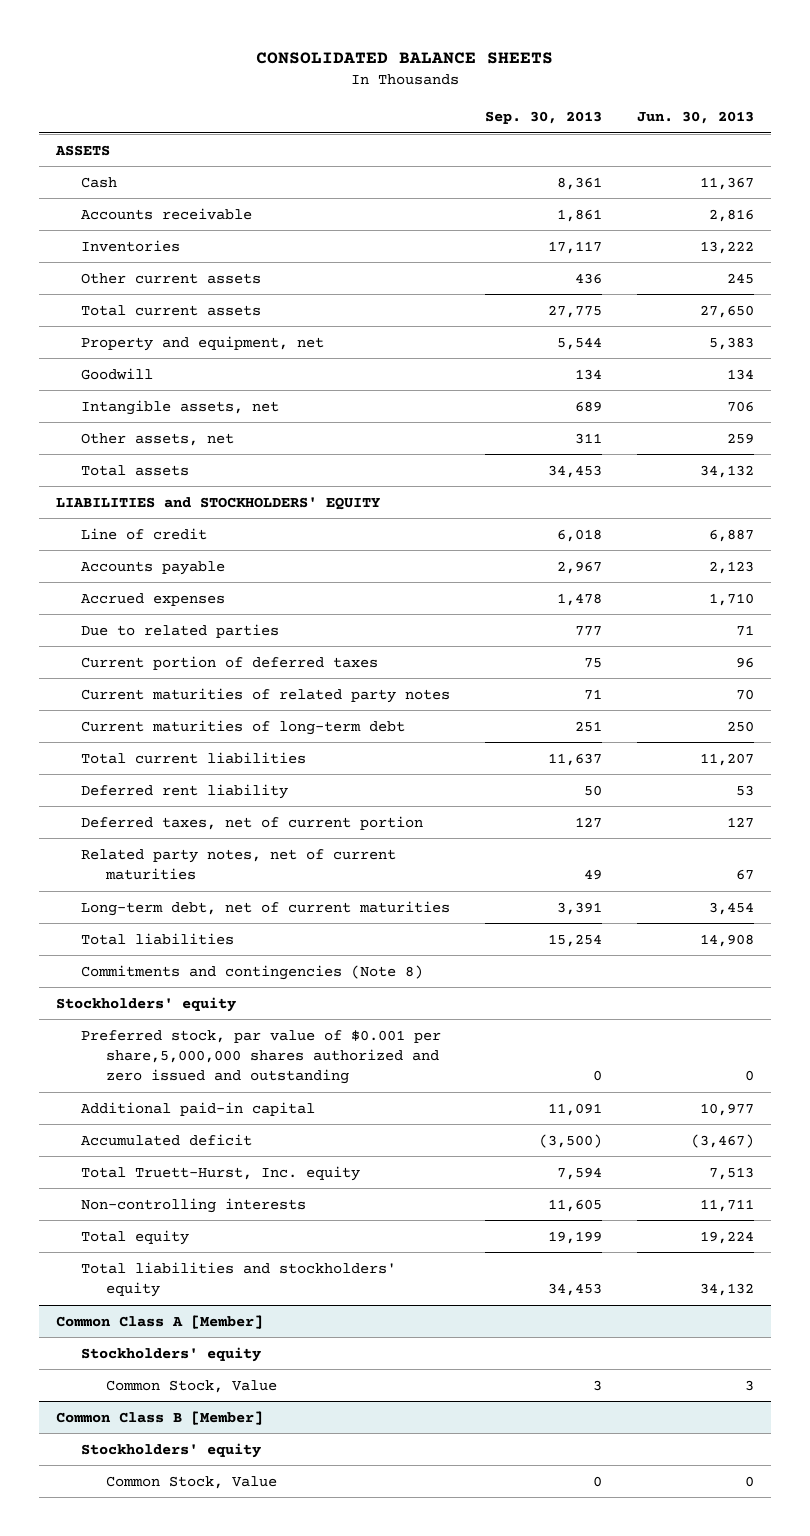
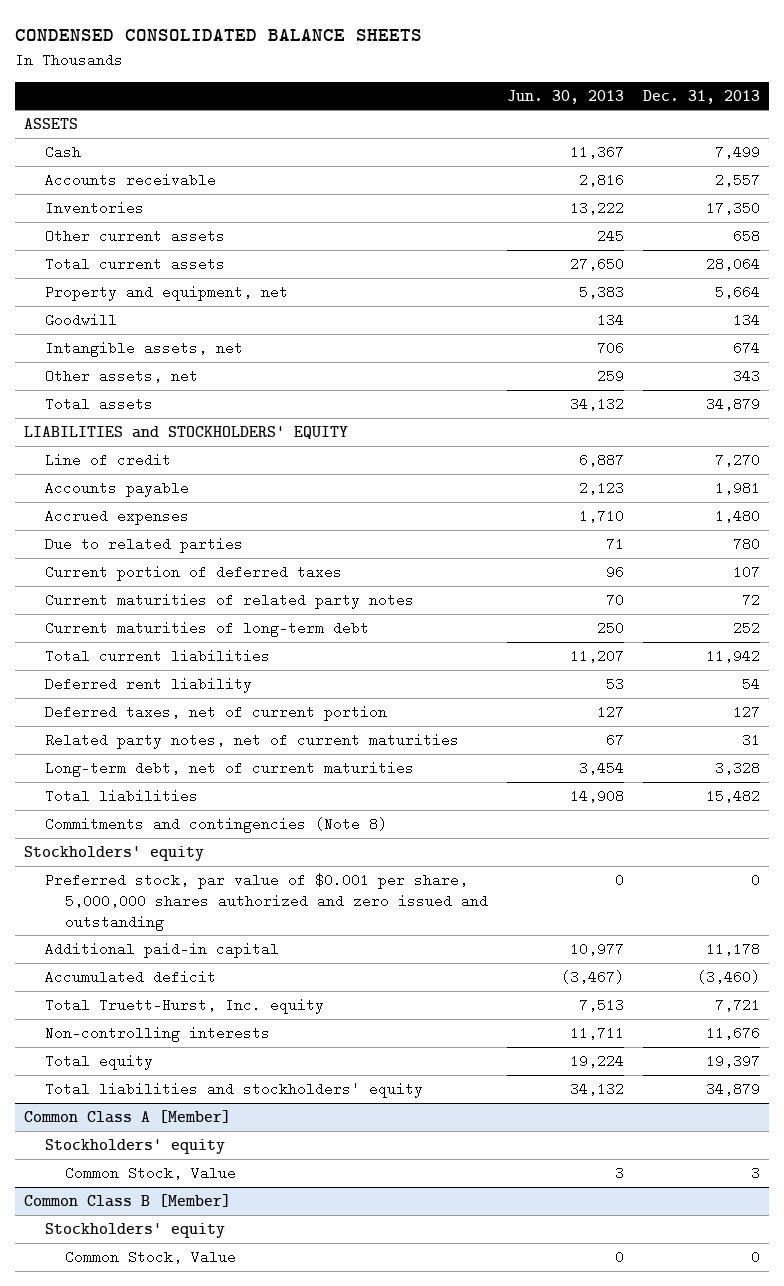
[256,52,554,65] CONSOLIDATED BALANCE SHEETS -> [14,29,422,42] CONDENSED CONSOLIDATED BALANCE SHEETS
[484,110,602,124] Sep. 30, 2013 -> none
none -> [642,89,760,104] Dec. 31, 2013
[81,1029,442,1085] Preferred stock, par value of $0.001 per share,5,000,000 shares authorized and zero issued and outstanding -> [44,873,489,931] Preferred stock, par value of $0.001 per share, 5,000,000 shares authorized and zero issued and outstanding

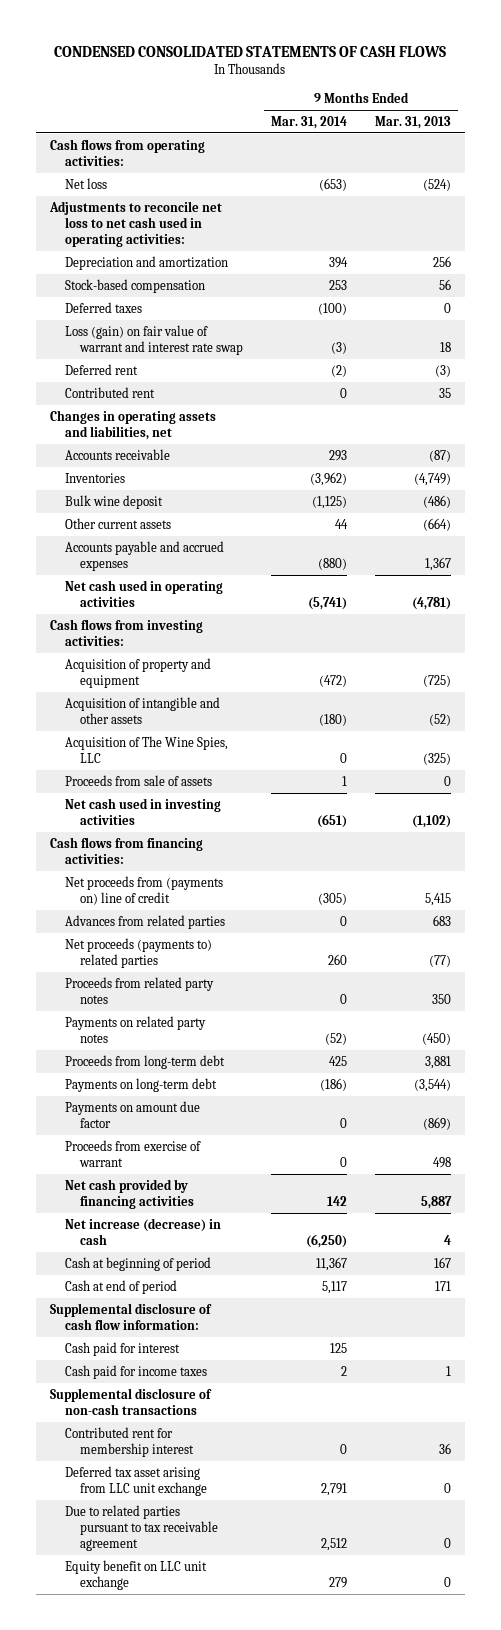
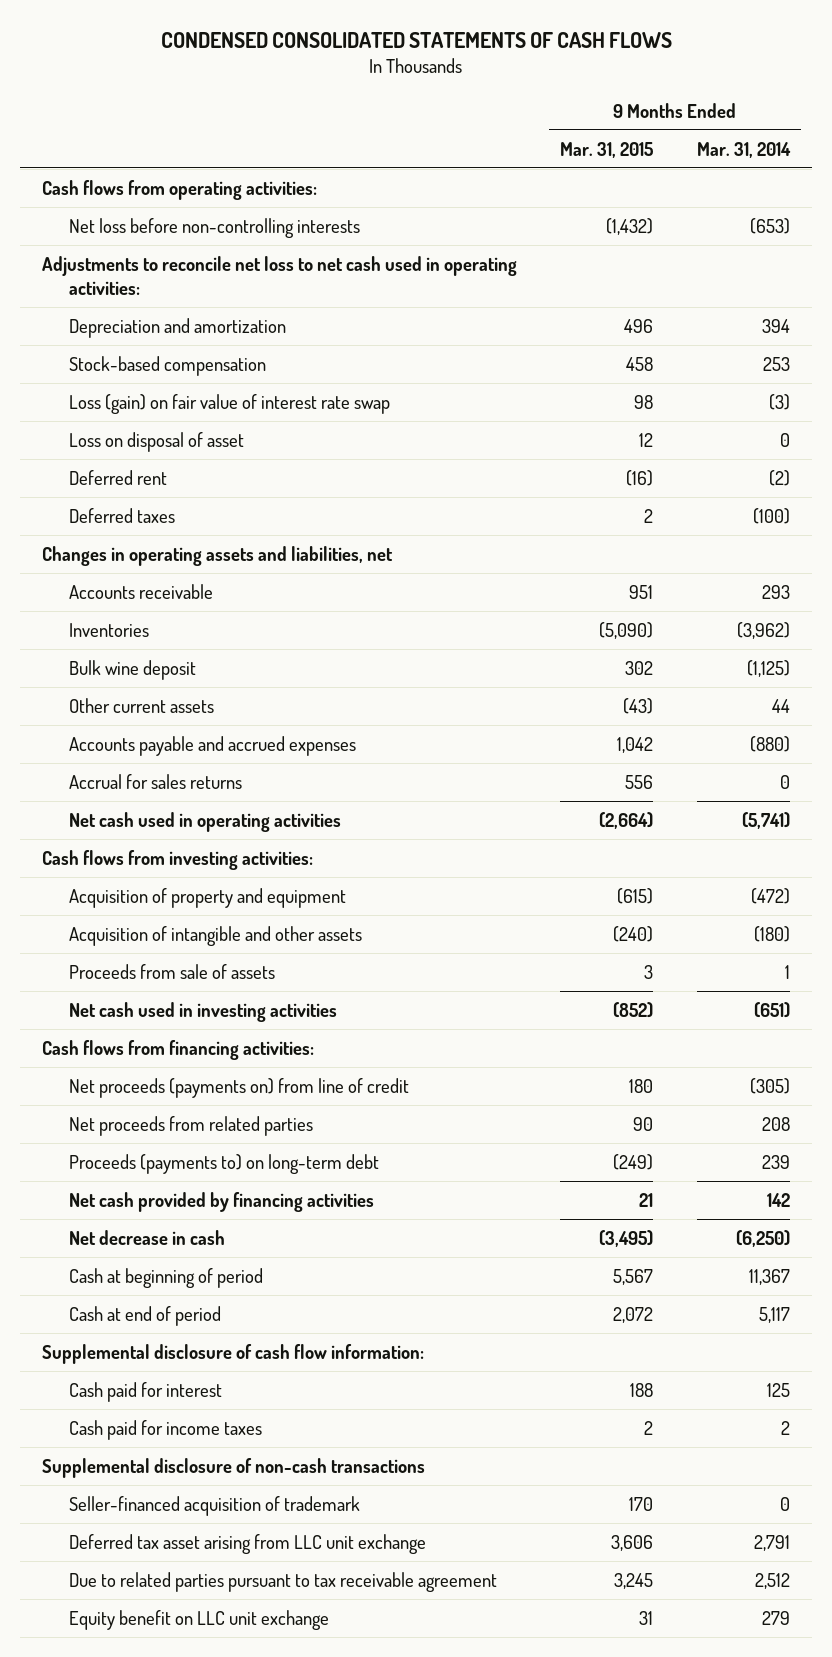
[374,116,451,130] Mar. 31, 2013 -> none
none -> [560,141,654,158] Mar. 31, 2015
[64,177,107,189] Net loss -> [69,217,361,238] Net loss before non-controlling interests
[64,324,243,356] Loss (gain) on fair value of warrant and interest rate swap -> [69,393,391,414] Loss (gain) on fair value of interest rate swap
none -> [69,431,245,452] Loss on disposal of asset
[64,386,155,398] Contributed rent -> none
[64,301,142,313] Deferred taxes -> [69,507,176,523] Deferred taxes
none -> [69,773,243,789] Accrual for sales returns
[64,735,228,764] Acquisition of The Wine Spies, LLC -> none
[64,914,225,929] Advances from related parties -> none
[64,976,214,1005] Proceeds from related party notes -> none
[64,1015,206,1044] Payments on related party notes -> none
[64,1054,225,1069] Proceeds from long-term debt -> none
[64,1100,200,1129] Payments on amount due factor -> none
[64,1139,201,1168] Proceeds from exercise of warrant -> none
[64,875,223,906] Net proceeds from (payments on) line of credit -> [69,1077,410,1098] Net proceeds (payments on) from line of credit
[64,937,212,969] Net proceeds (payments to) related parties -> [69,1115,314,1136] Net proceeds from related parties
[327,954,347,966] 260 -> [762,1116,791,1131] 208
[64,1077,217,1092] Payments on long-term debt -> [69,1153,380,1174] Proceeds (payments to) on long-term debt
[319,1077,347,1091] (186) -> [762,1154,791,1169] 239
[64,1217,221,1246] Net increase (decrease) in cash -> [69,1229,226,1245] Net decrease in cash
[64,1426,194,1458] Contributed rent for membership interest -> none
none -> [69,1495,361,1516] Seller-financed acquisition of trademark

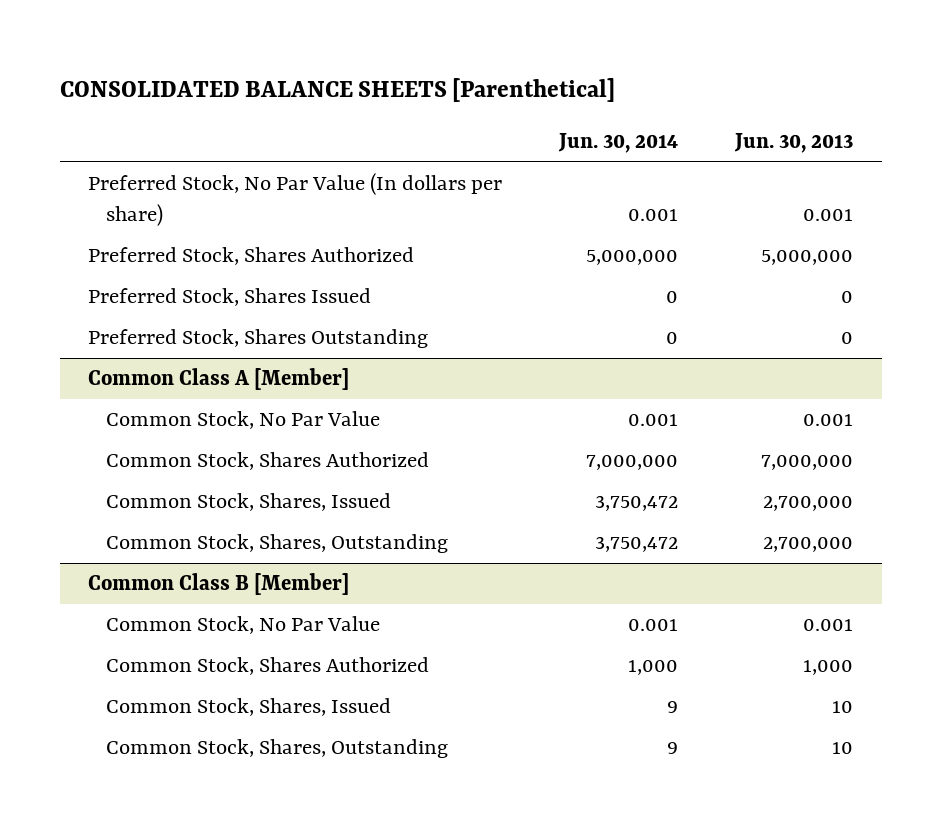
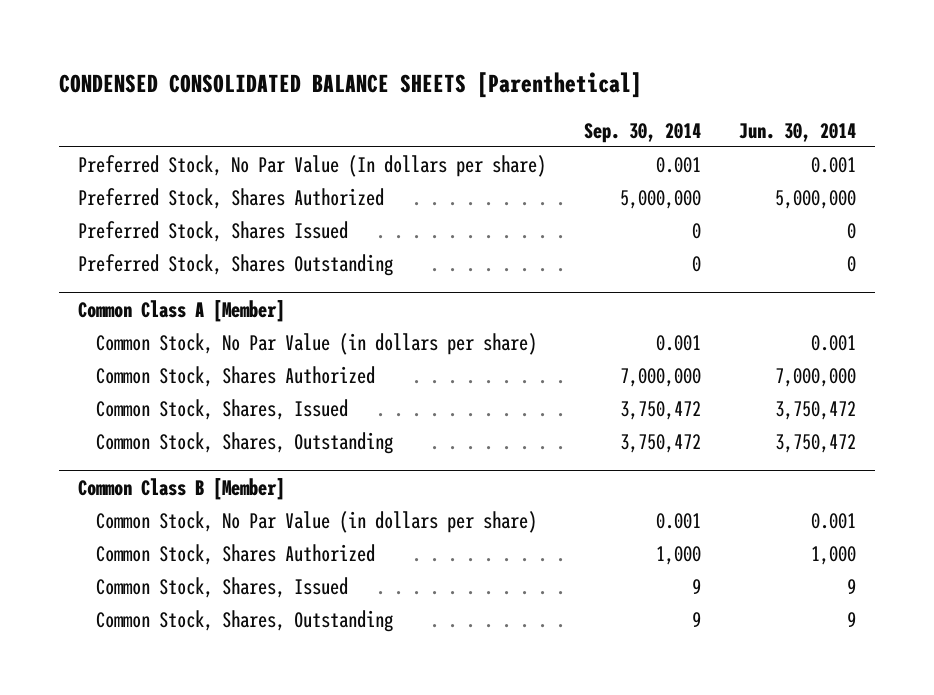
[60,77,616,102] CONSOLIDATED BALANCE SHEETS [Parenthetical] -> [59,72,643,99] CONDENSED CONSOLIDATED BALANCE SHEETS [Parenthetical]
[734,132,854,153] Jun. 30, 2013 -> none
none -> [584,122,702,143] Sep. 30, 2014
[106,411,381,430] Common Stock, No Par Value -> [95,333,537,356] Common Stock, No Par Value (in dollars per share)
[106,616,381,635] Common Stock, No Par Value -> [95,511,537,534] Common Stock, No Par Value (in dollars per share)

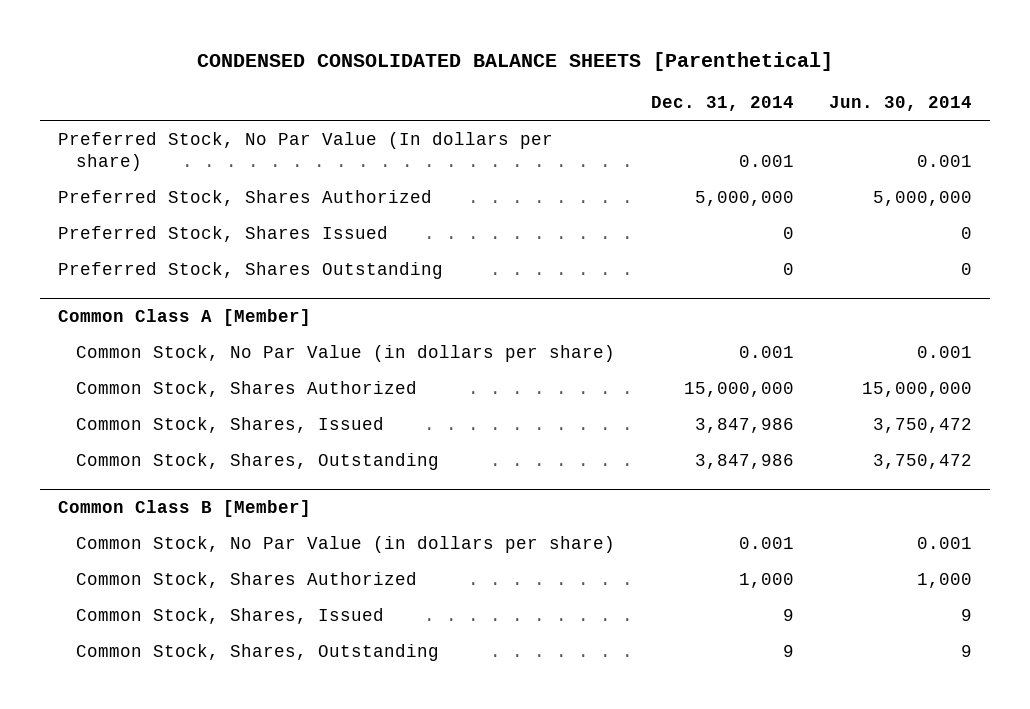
[584,122,702,143] Sep. 30, 2014 -> none
none -> [650,96,794,112] Dec. 31, 2014
[774,368,856,388] 7,000,000 -> [862,381,973,397] 15,000,000

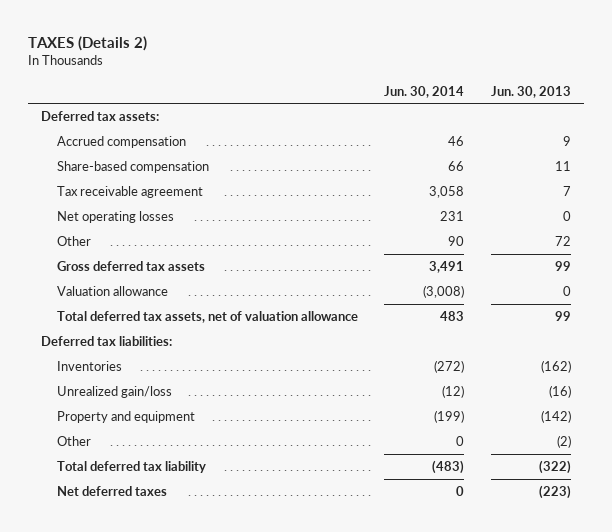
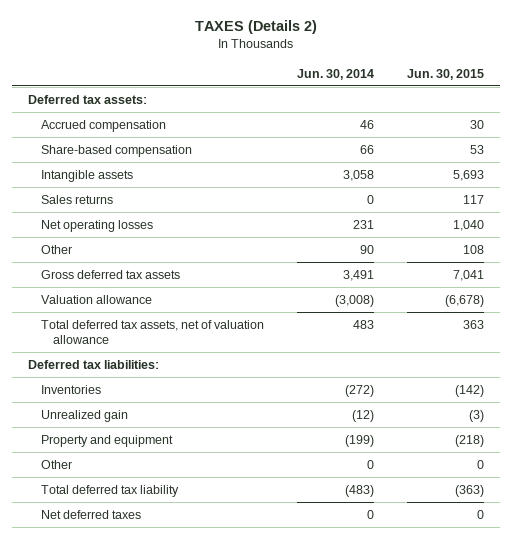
[490,85,571,98] Jun. 30, 2013 -> none
none -> [406,68,484,80] Jun. 30, 2015
[56,186,203,199] Tax receivable agreement -> [40,169,133,182] Intangible assets
none -> [40,194,113,204] Sales returns
[56,386,172,399] Unrealized gain/loss -> [40,409,128,422] Unrealized gain

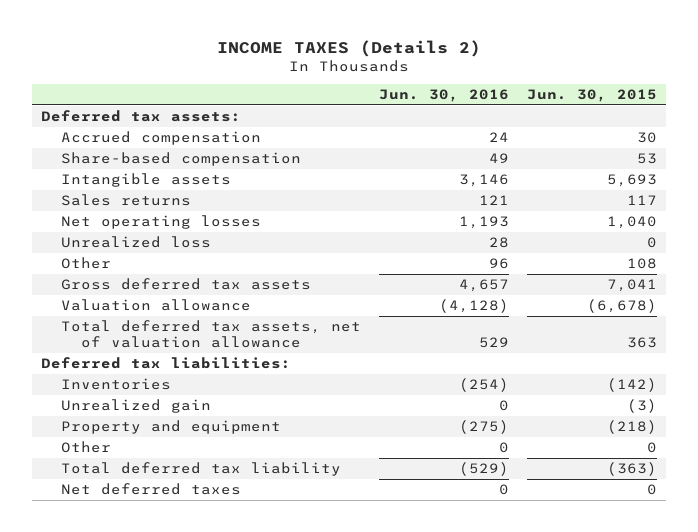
[194,20,317,35] TAXES (Details 2) -> [217,40,482,58] INCOME TAXES (Details 2)
[296,68,374,80] Jun. 30, 2014 -> none
none -> [379,89,510,103] Jun. 30, 2016
none -> [61,235,212,248] Unrealized loss

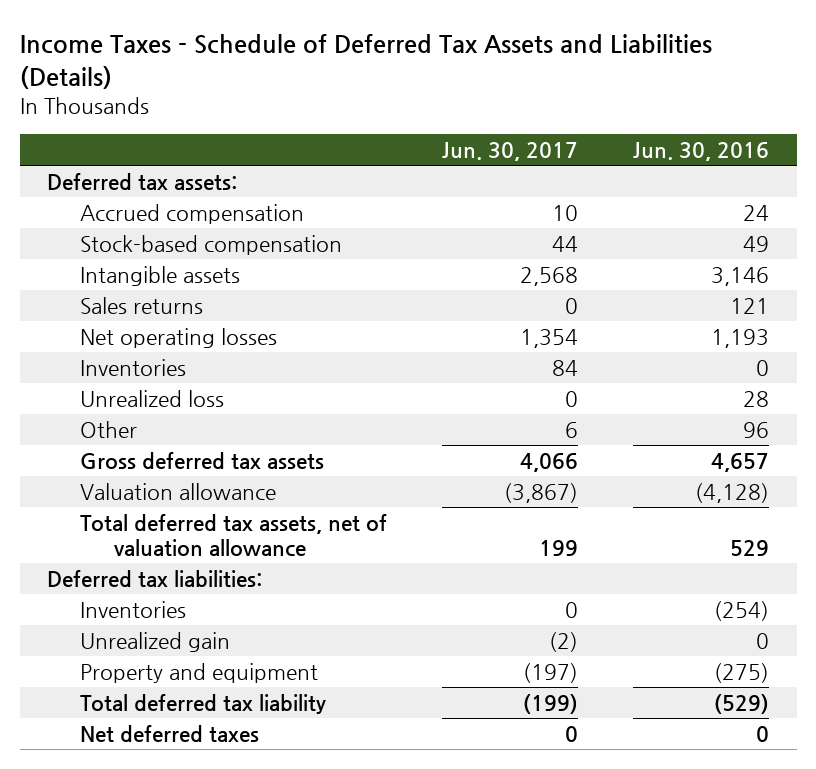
[217,40,482,58] INCOME TAXES (Details 2) -> [19,34,712,89] Income Taxes - Schedule of Deferred Tax Assets and Liabilities (Details)
[527,89,658,103] Jun. 30, 2015 -> none
none -> [442,142,579,162] Jun. 30, 2017
[61,151,302,166] Share-based compensation -> [80,235,343,256] Stock-based compensation
none -> [80,359,187,377] Inventories
[61,440,112,453] Other -> none

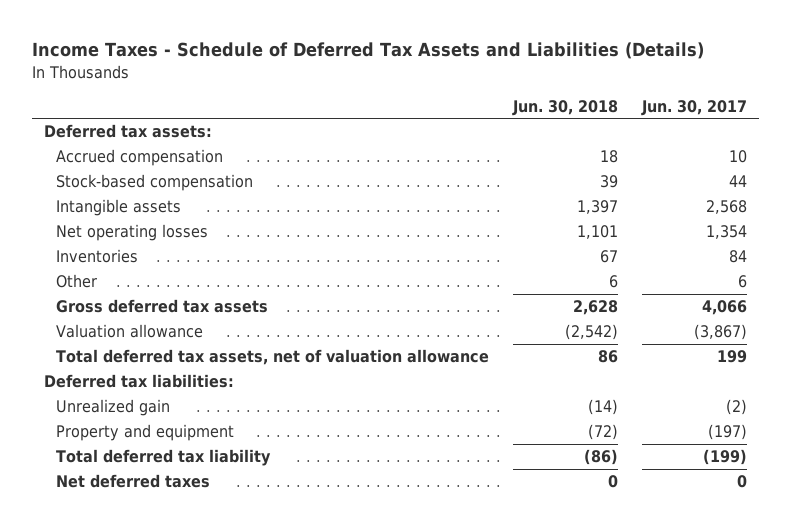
[633,142,770,162] Jun. 30, 2016 -> none
none -> [512,99,619,116] Jun. 30, 2018
[80,297,204,315] Sales returns -> none
[80,390,225,408] Unrealized loss -> none
[80,601,187,619] Inventories -> none

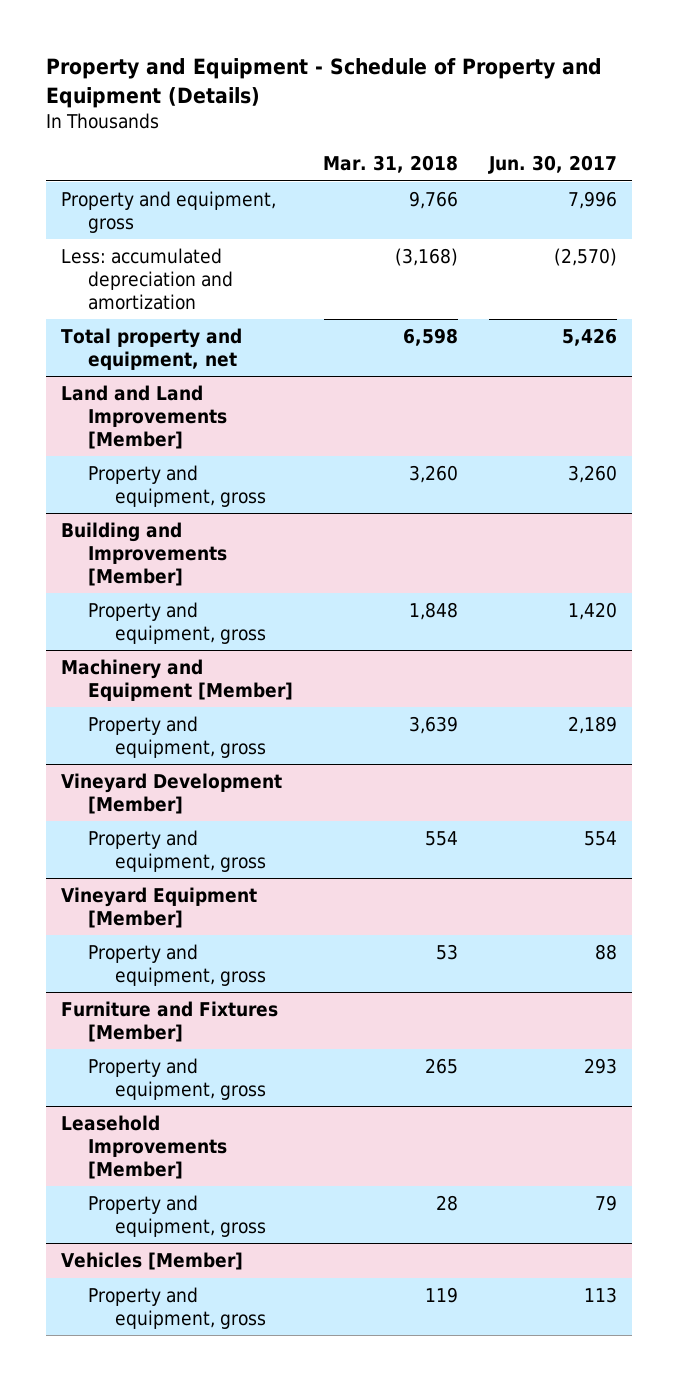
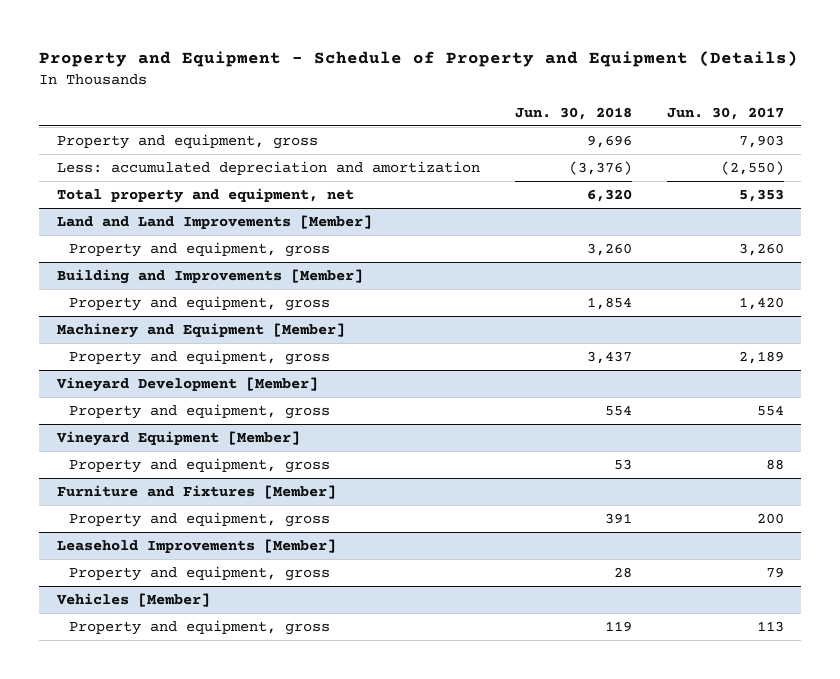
[323,155,459,174] Mar. 31, 2018 -> none
none -> [514,106,632,120] Jun. 30, 2018
[567,191,617,210] 7,996 -> [738,134,784,148] 7,903
[553,248,617,267] (2,570) -> [720,160,784,175] (2,550)
[561,328,617,347] 5,426 -> [738,188,784,202] 5,353
[583,1058,617,1075] 293 -> [756,512,784,524] 200

